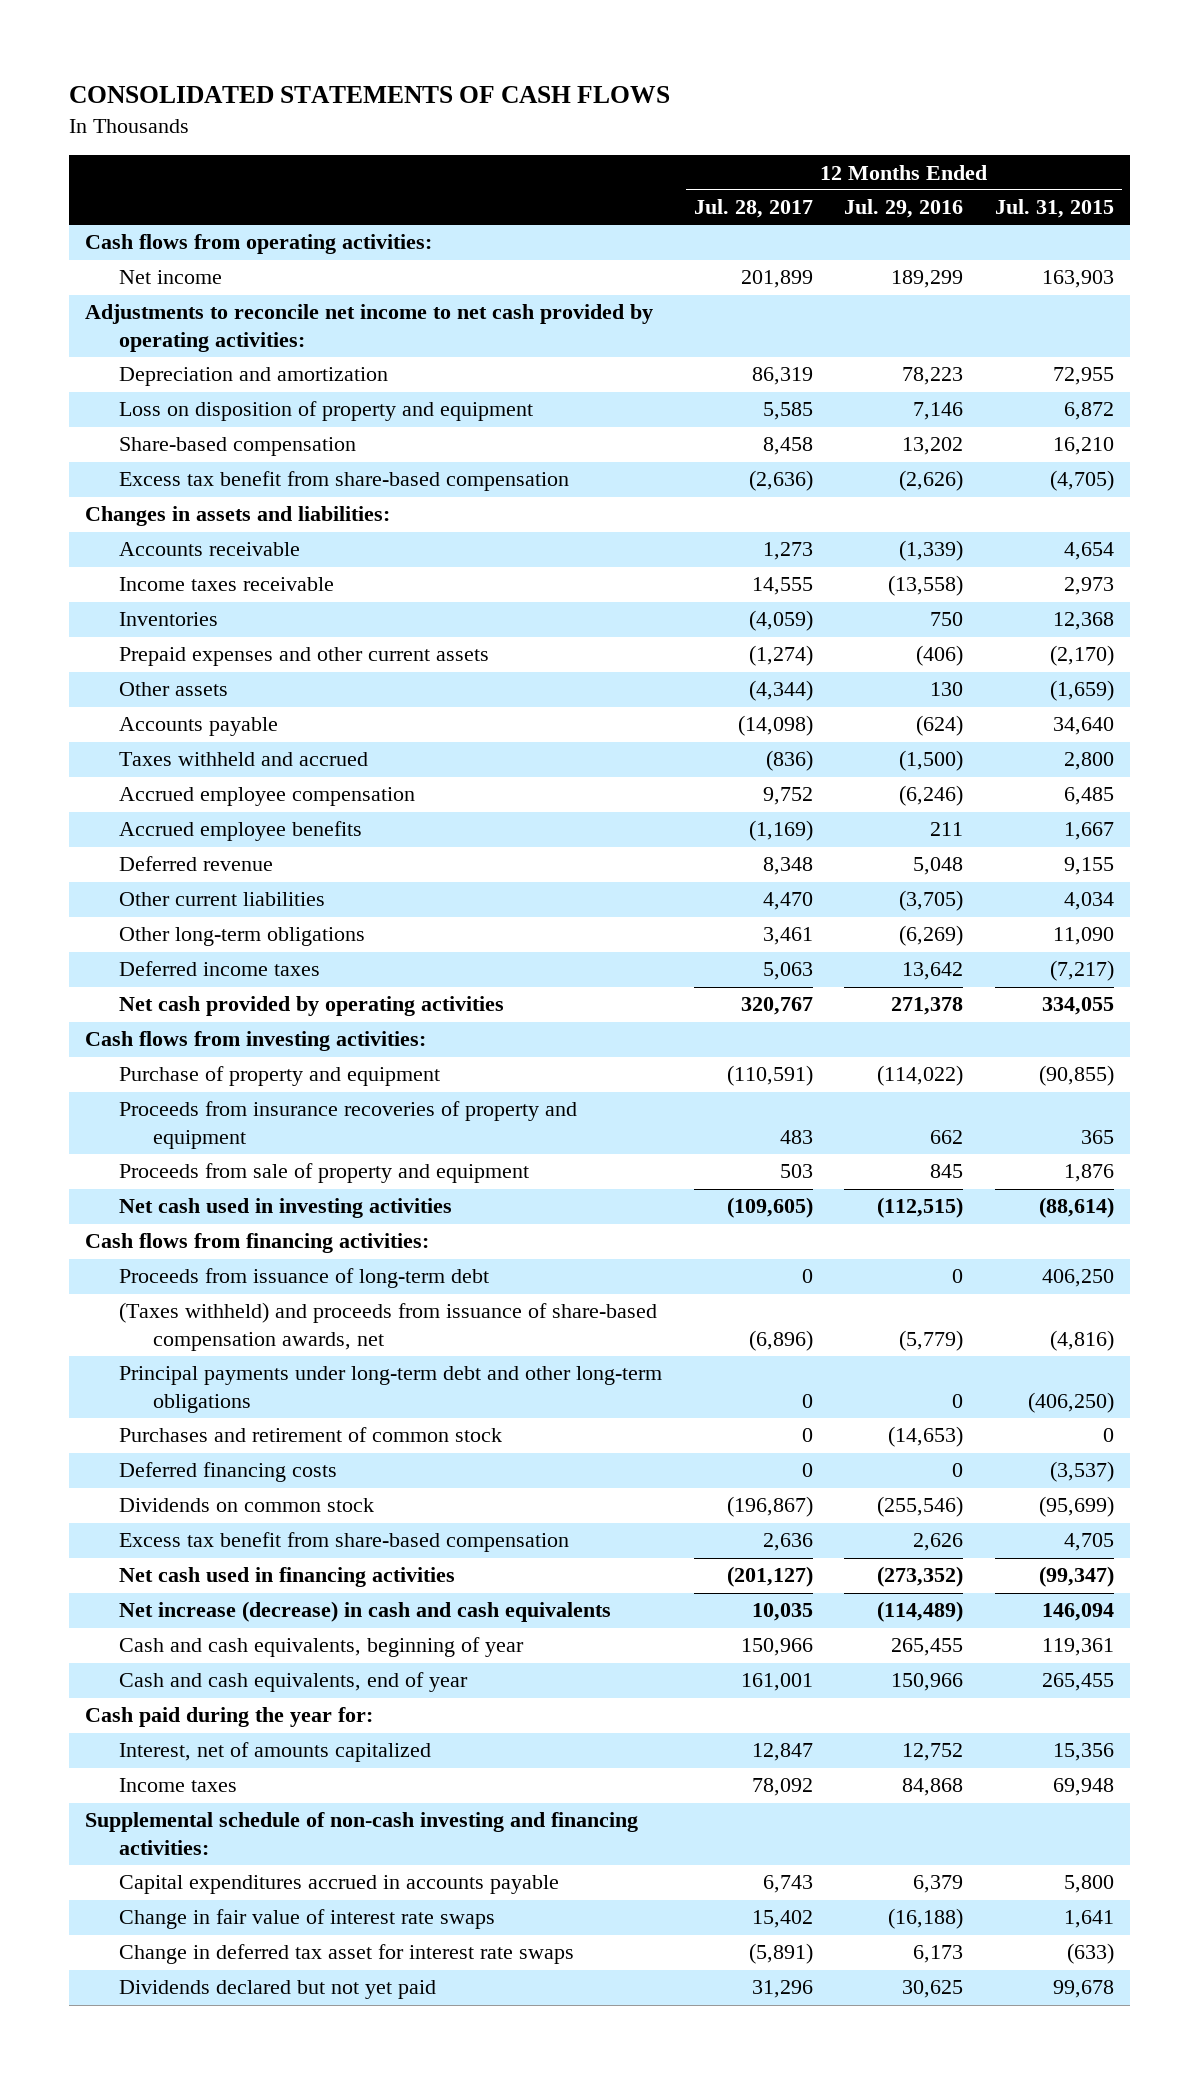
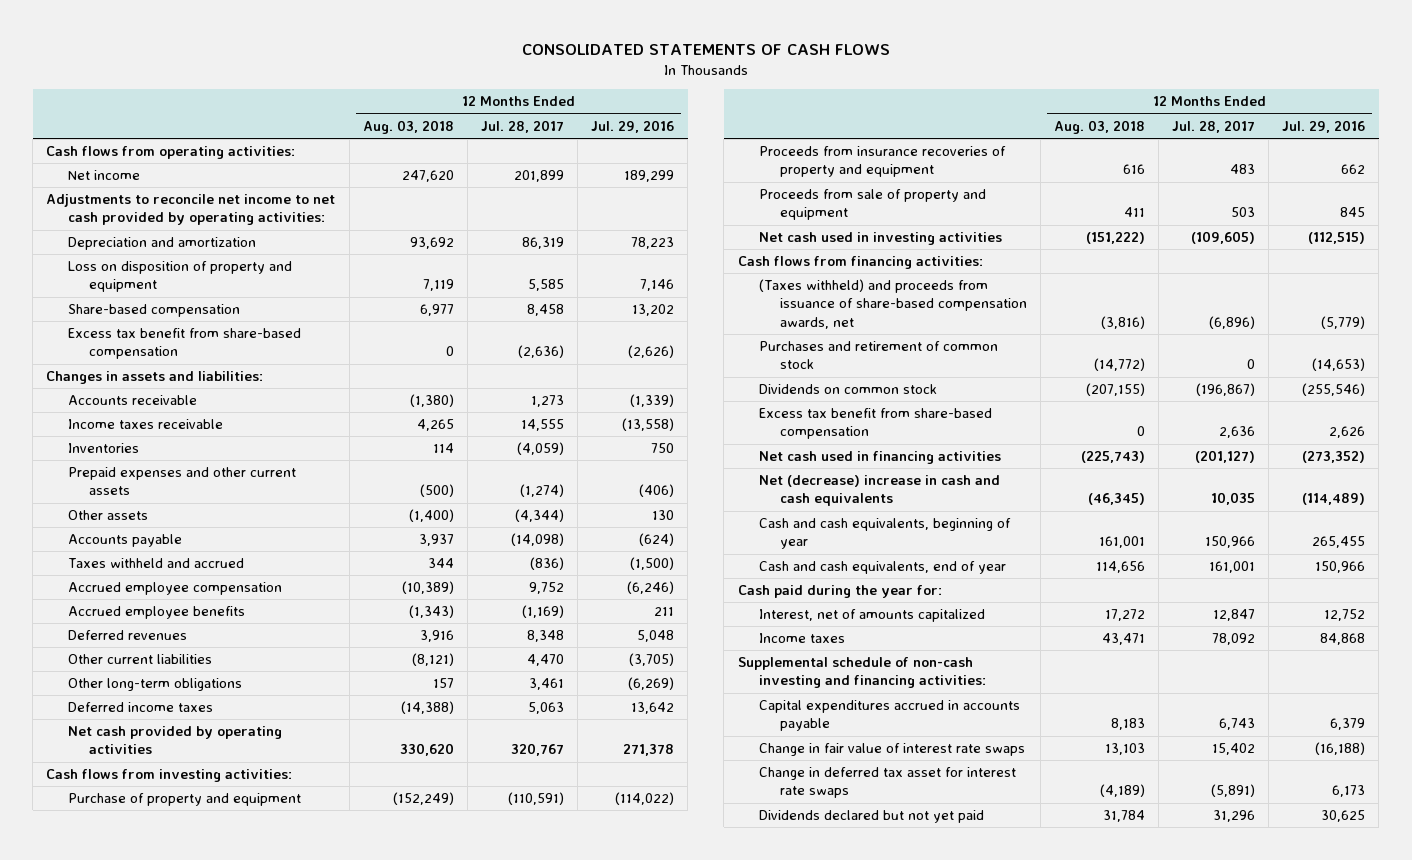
[994,199,1114,219] Jul. 31, 2015 -> none
none -> [363,119,455,134] Aug. 03, 2018
[119,856,274,872] Deferred revenue -> [67,630,187,641] Deferred revenues
[119,1268,490,1289] Proceeds from issuance of long-term debt -> none
[119,1366,663,1413] Principal payments under long-term debt and other long-term obligations -> none
[119,1462,338,1483] Deferred financing costs -> none
[119,1601,612,1623] Net increase (decrease) in cash and cash equivalents -> [758,475,1000,507] Net (decrease) increase in cash and cash equivalents

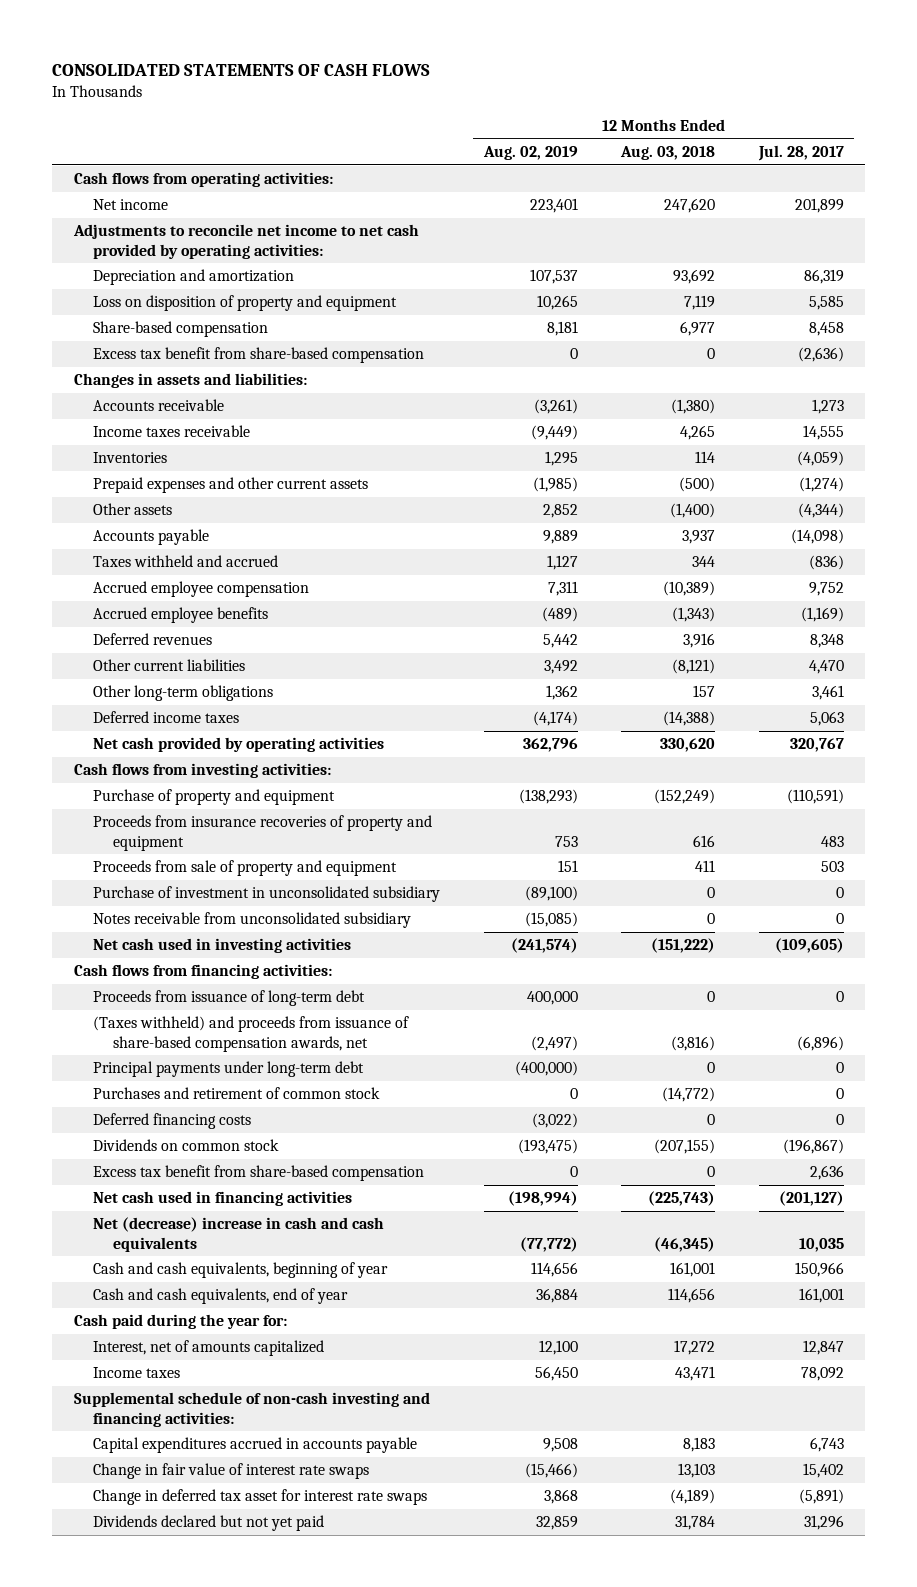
[591,119,675,133] Jul. 29, 2016 -> none
none -> [482,145,578,160] Aug. 02, 2019
none -> [93,886,441,903] Purchase of investment in unconsolidated subsidiary
none -> [93,912,412,929] Notes receivable from unconsolidated subsidiary
none -> [93,990,366,1007] Proceeds from issuance of long-term debt
none -> [93,1061,365,1078] Principal payments under long-term debt
none -> [93,1113,252,1130] Deferred financing costs

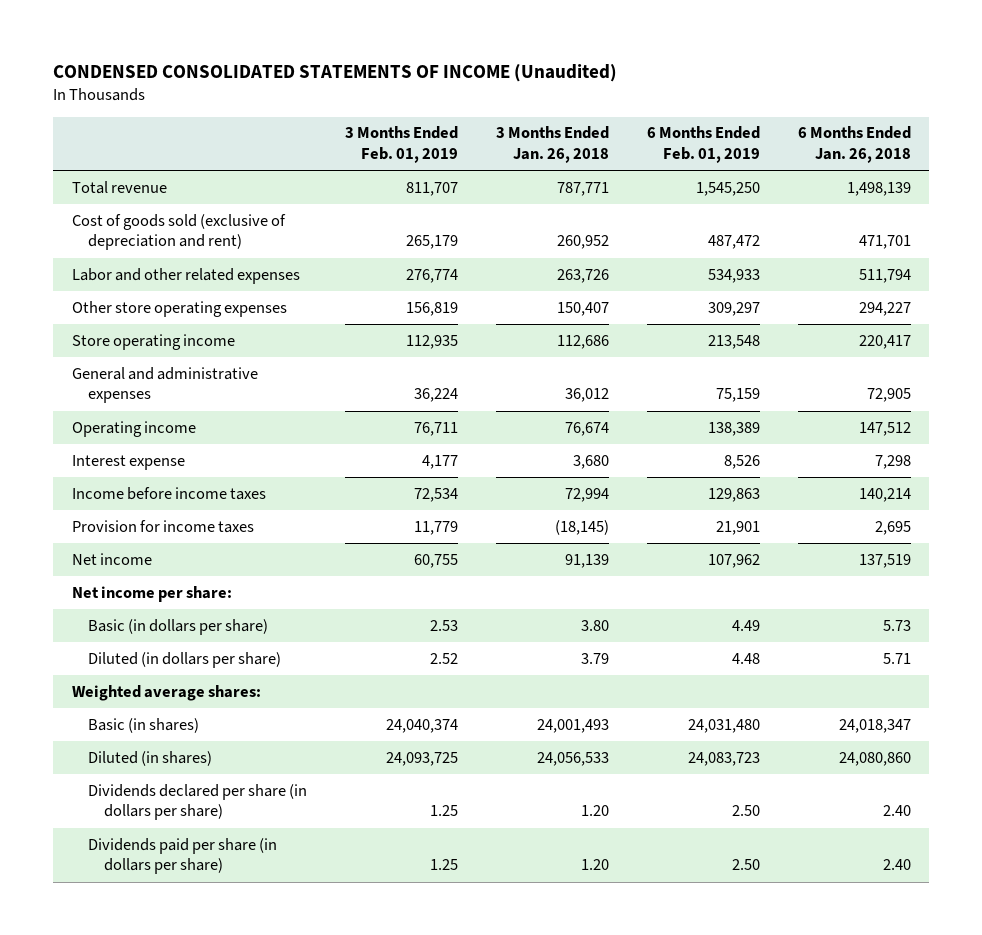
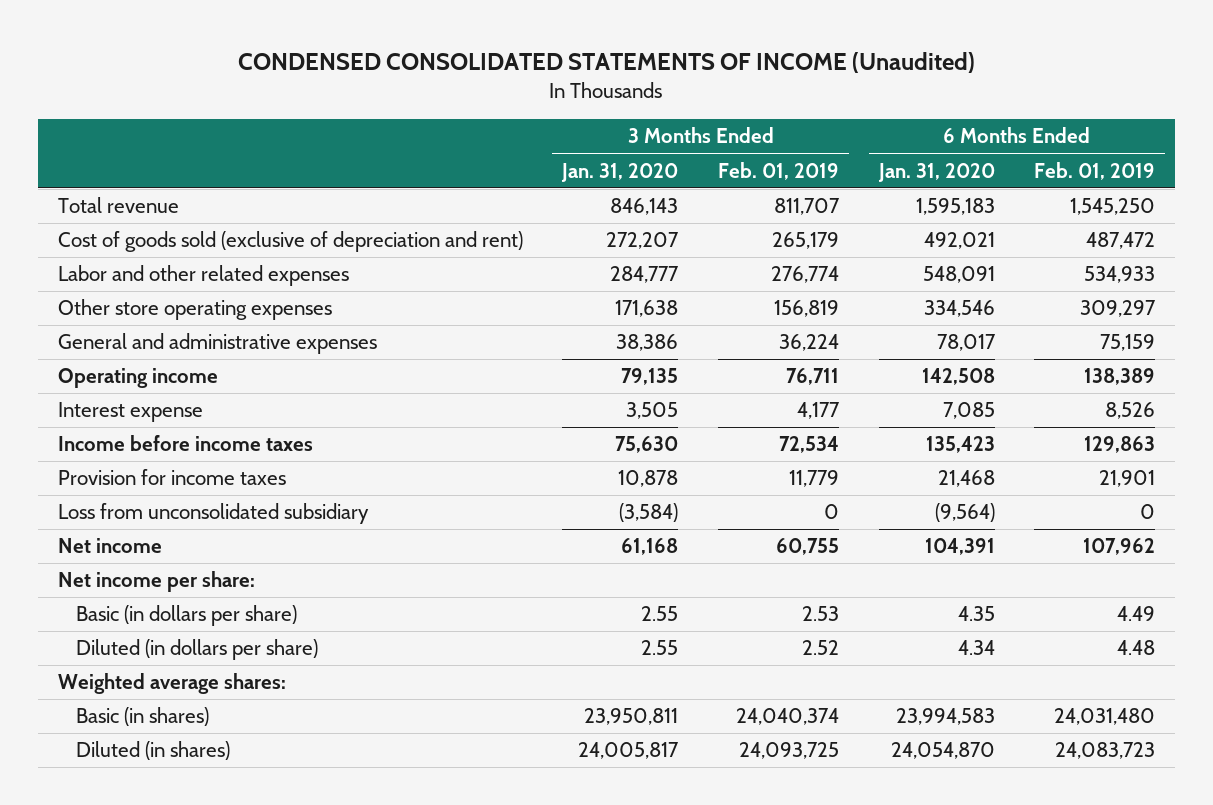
[495,126,609,163] 3 Months Ended Jan. 26, 2018 -> none
[797,126,911,163] 6 Months Ended Jan. 26, 2018 -> none
none -> [561,162,679,182] Jan. 31, 2020
none -> [877,162,995,182] Jan. 31, 2020
[71,333,235,350] Store operating income -> none
none -> [57,503,369,525] Loss from unconsolidated subsidiary
[88,783,308,821] Dividends declared per share (in dollars per share) -> none
[88,837,278,875] Dividends paid per share (in dollars per share) -> none

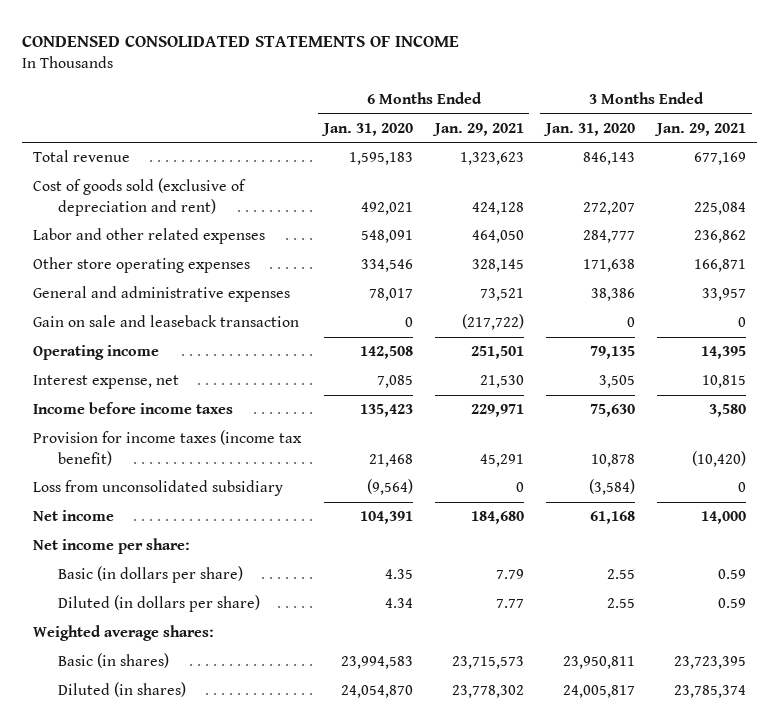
[238,52,976,74] CONDENSED CONSOLIDATED STATEMENTS OF INCOME (Unaudited) -> [22,35,460,47] CONDENSED CONSOLIDATED STATEMENTS OF INCOME
[717,161,839,180] Feb. 01, 2019 -> none
[1034,161,1156,180] Feb. 01, 2019 -> none
none -> [431,122,524,136] Jan. 29, 2021
none -> [654,122,747,136] Jan. 29, 2021
none -> [33,315,300,328] Gain on sale and leaseback transaction
[57,402,203,423] Interest expense -> [33,375,180,390] Interest expense, net
[57,469,286,486] Provision for income taxes -> [33,430,303,466] Provision for income taxes (income tax benefit)

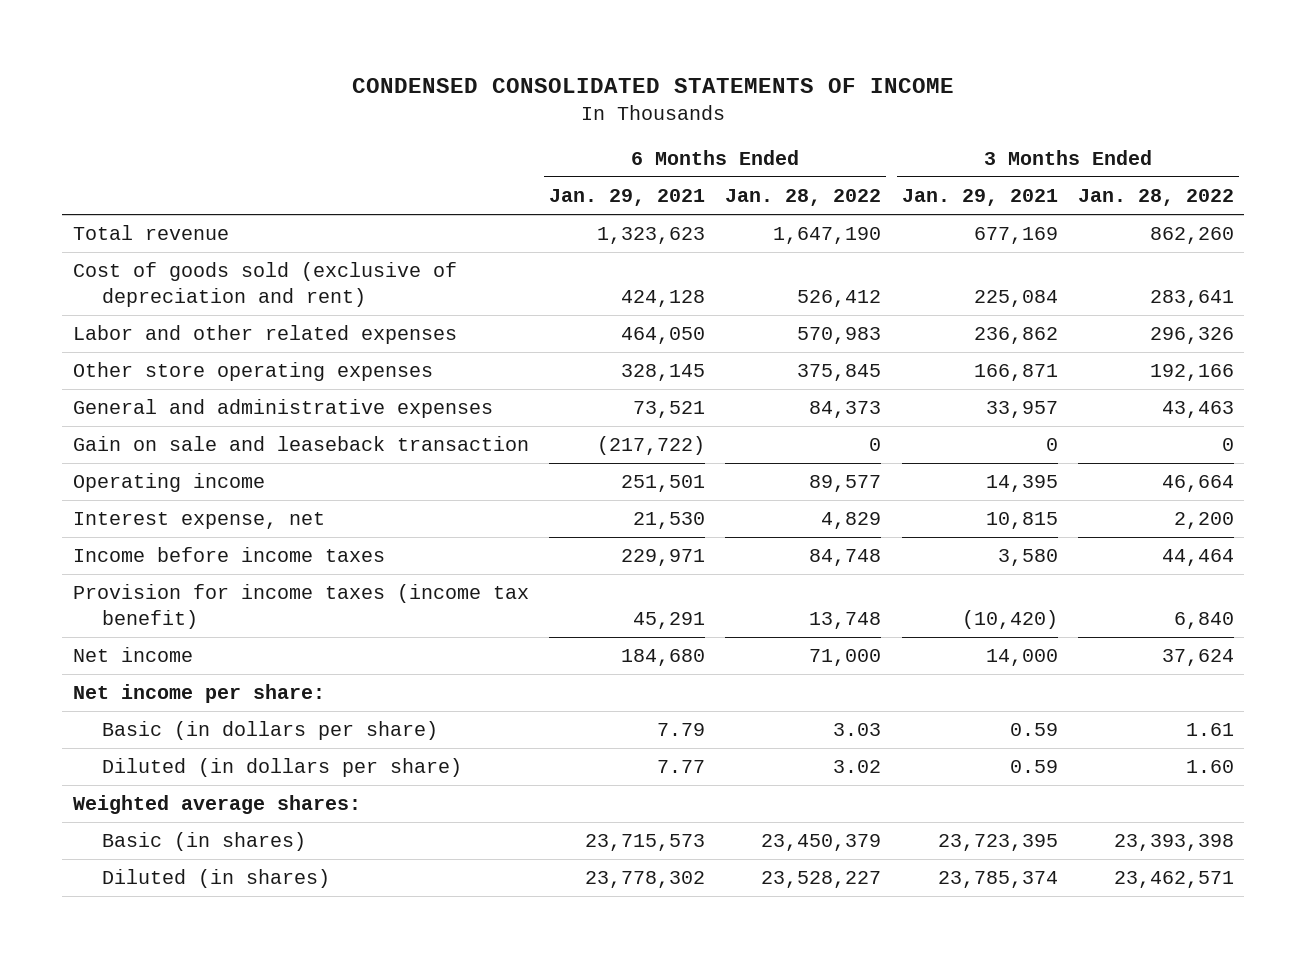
[320,122,413,136] Jan. 31, 2020 -> none
[542,122,635,136] Jan. 31, 2020 -> none
none -> [725,188,882,206] Jan. 28, 2022
none -> [1077,188,1234,206] Jan. 28, 2022
[33,480,284,497] Loss from unconsolidated subsidiary -> none

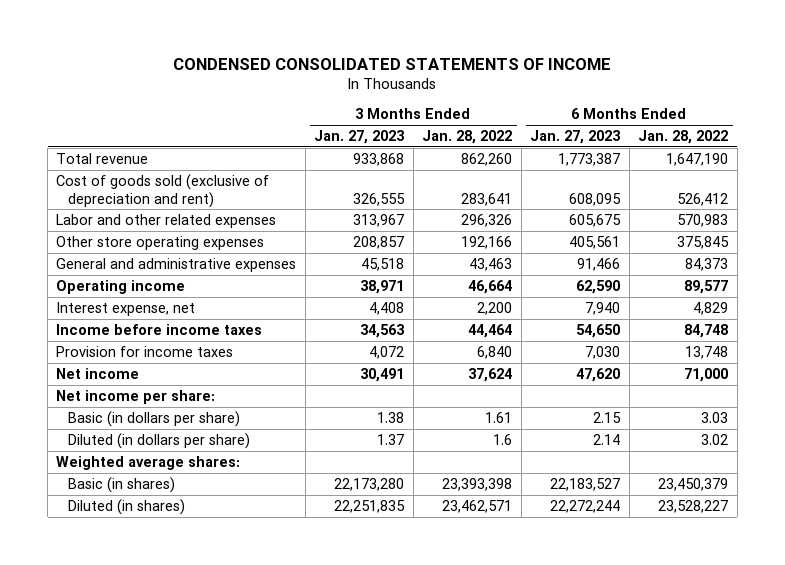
[548,188,705,206] Jan. 29, 2021 -> none
[901,188,1058,206] Jan. 29, 2021 -> none
none -> [314,130,405,145] Jan. 27, 2023
none -> [530,130,621,145] Jan. 27, 2023
[72,436,529,452] Gain on sale and leaseback transaction -> none
[72,584,529,629] Provision for income taxes (income tax benefit) -> [56,345,234,357] Provision for income taxes
[1185,760,1234,774] 1.60 -> [493,433,513,445] 1.6

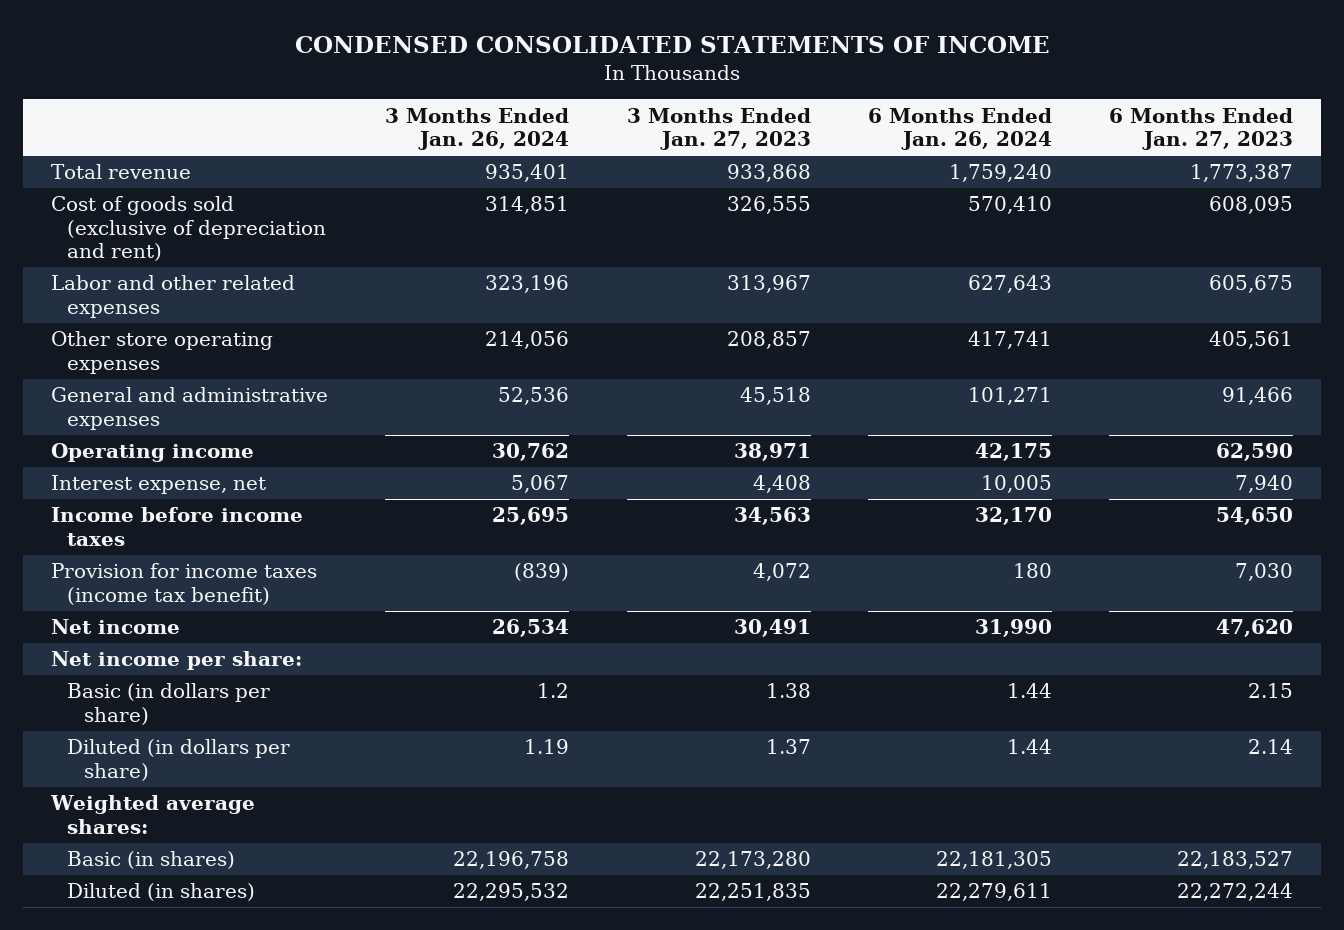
[422,130,513,145] Jan. 28, 2022 -> none
[638,130,729,145] Jan. 28, 2022 -> none
none -> [385,107,570,150] 3 Months Ended Jan. 26, 2024
none -> [867,107,1052,150] 6 Months Ended Jan. 26, 2024
[56,345,234,357] Provision for income taxes -> [51,563,318,605] Provision for income taxes (income tax benefit)

